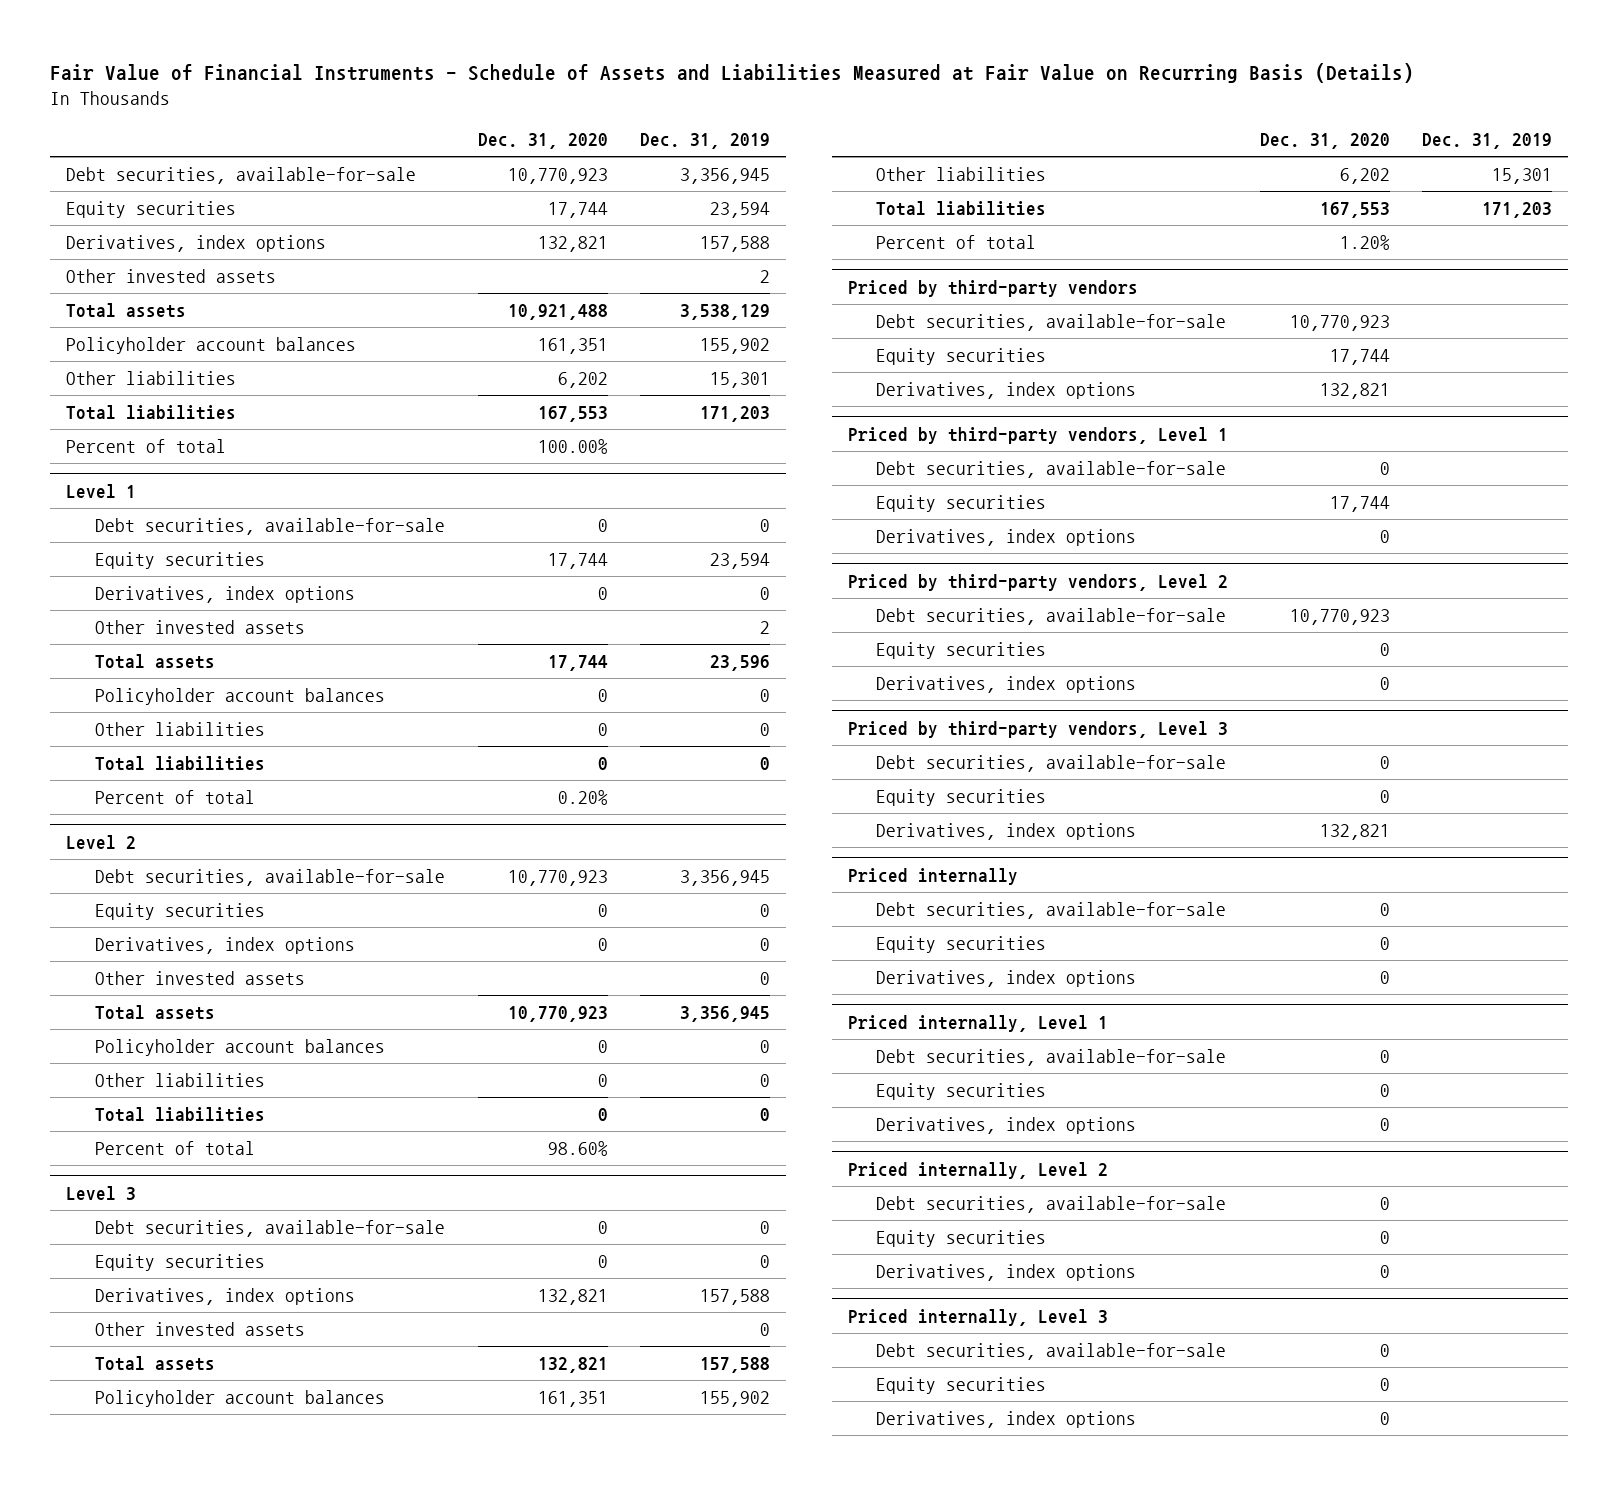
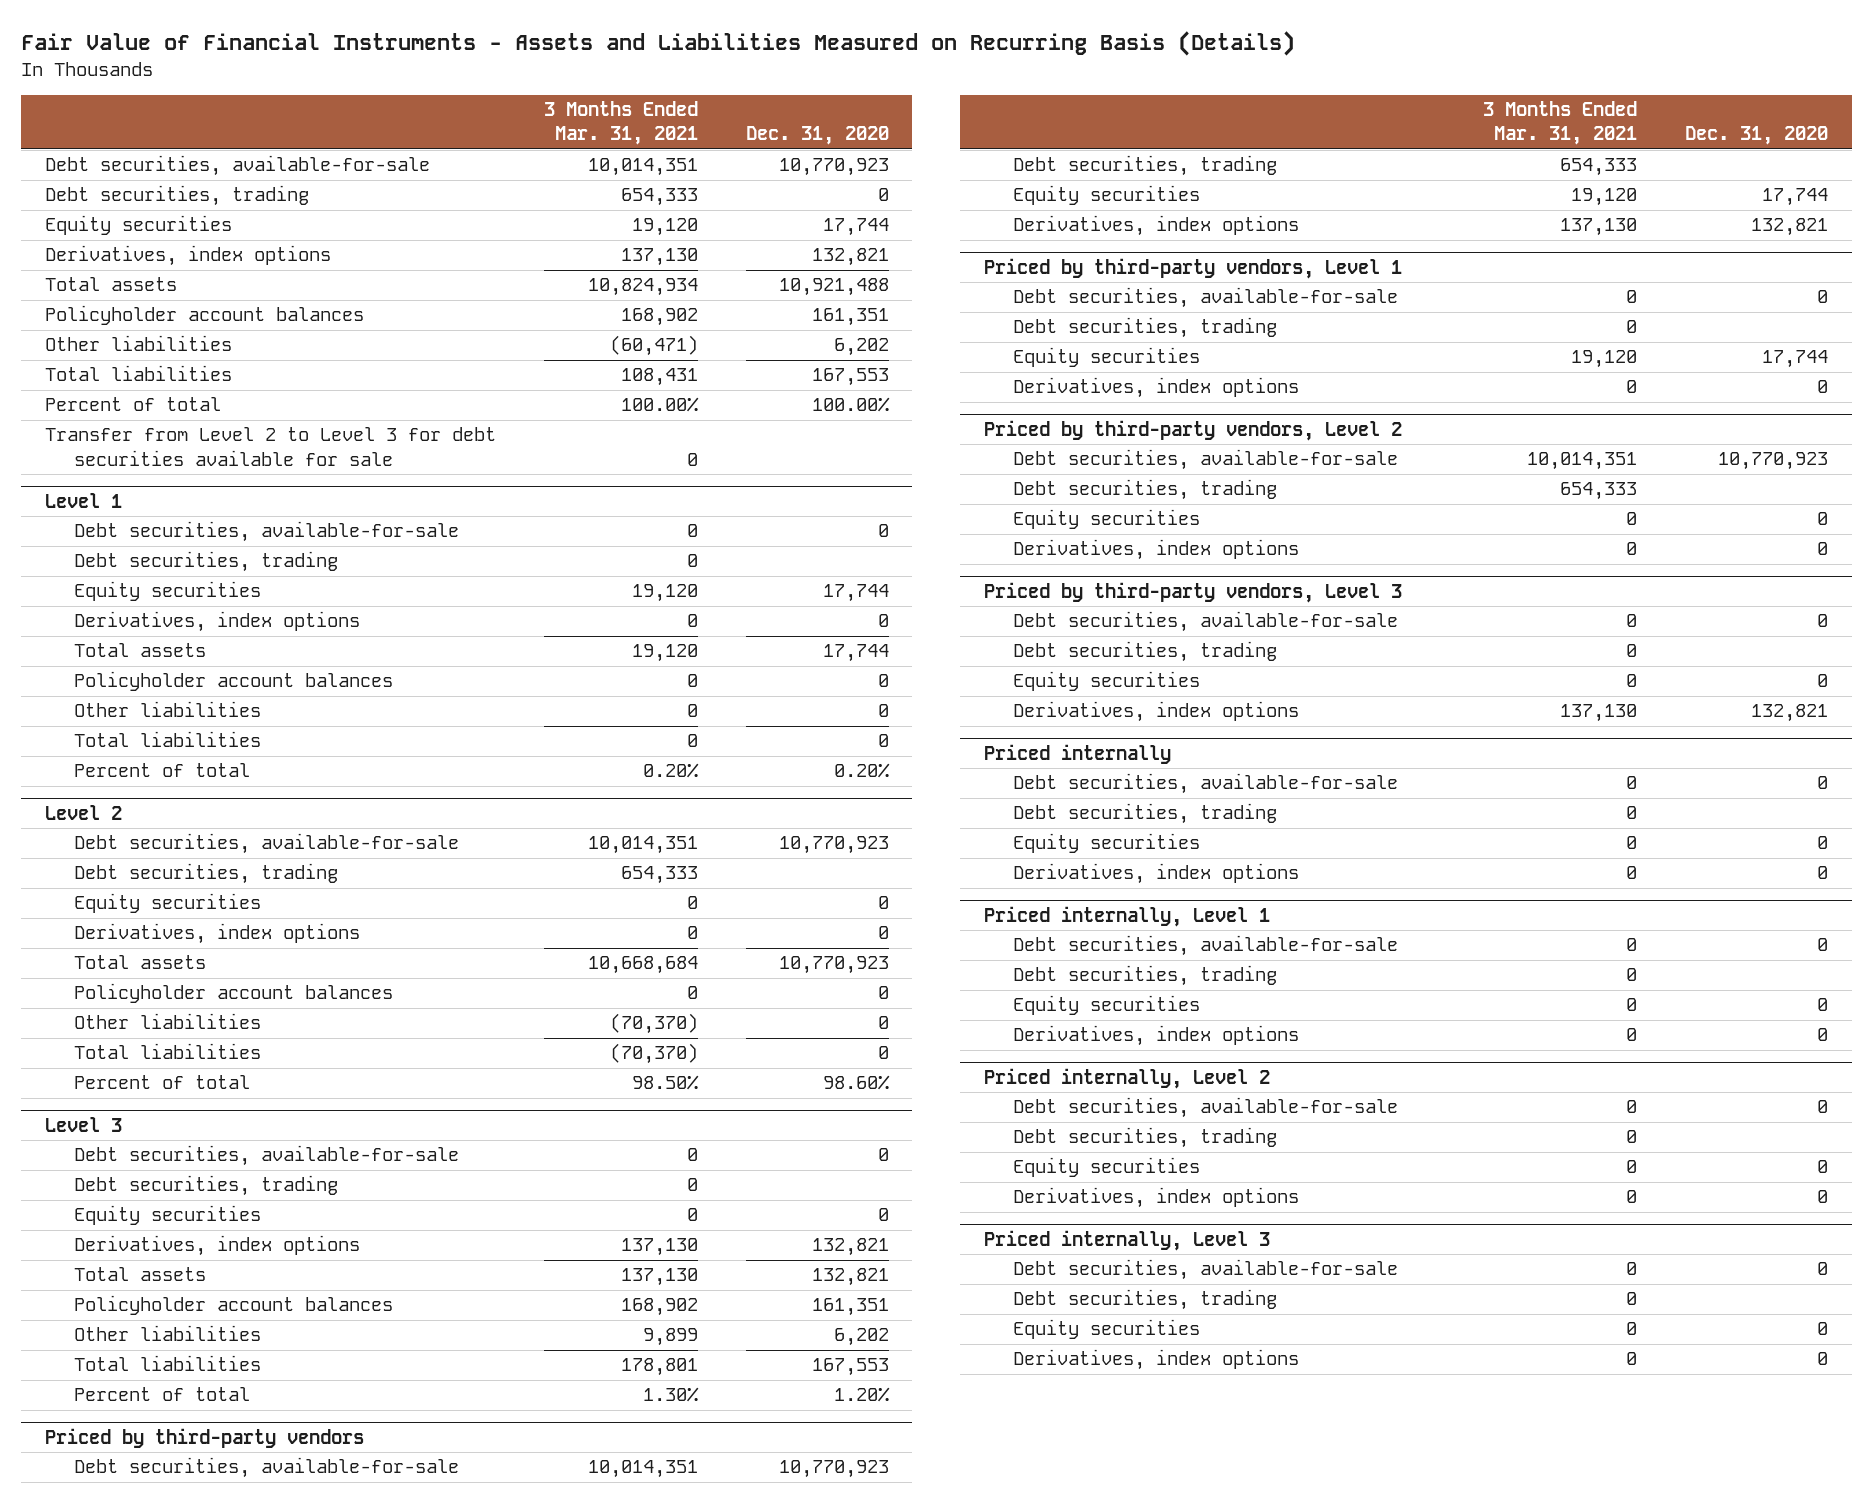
[50,63,1415,84] Fair Value of Financial Instruments - Schedule of Assets and Liabilities Measured at Fair Value on Recurring Basis (Details) -> [20,31,1295,57] Fair Value of Financial Instruments - Assets and Liabilities Measured on Recurring Basis (Details)
[640,133,771,150] Dec. 31, 2019 -> none
none -> [543,100,698,146] 3 Months Ended Mar. 31, 2021
none -> [44,185,309,207] Debt securities, trading
[66,268,277,283] Other invested assets -> none
none -> [44,427,496,466] Transfer from Level 2 to Level 3 for debt securities available for sale
none -> [73,551,338,573] Debt securities, trading
[94,619,305,634] Other invested assets -> none
none -> [73,863,338,885] Debt securities, trading
[94,970,305,985] Other invested assets -> none
none -> [73,1175,338,1197] Debt securities, trading
[94,1321,305,1336] Other invested assets -> none
none -> [1012,155,1277,177] Debt securities, trading
none -> [1012,317,1277,339] Debt securities, trading
none -> [1012,479,1277,501] Debt securities, trading
none -> [1012,641,1277,663] Debt securities, trading
none -> [1012,803,1277,825] Debt securities, trading
none -> [1012,965,1277,987] Debt securities, trading
none -> [1012,1127,1277,1149] Debt securities, trading
none -> [1012,1289,1277,1311] Debt securities, trading

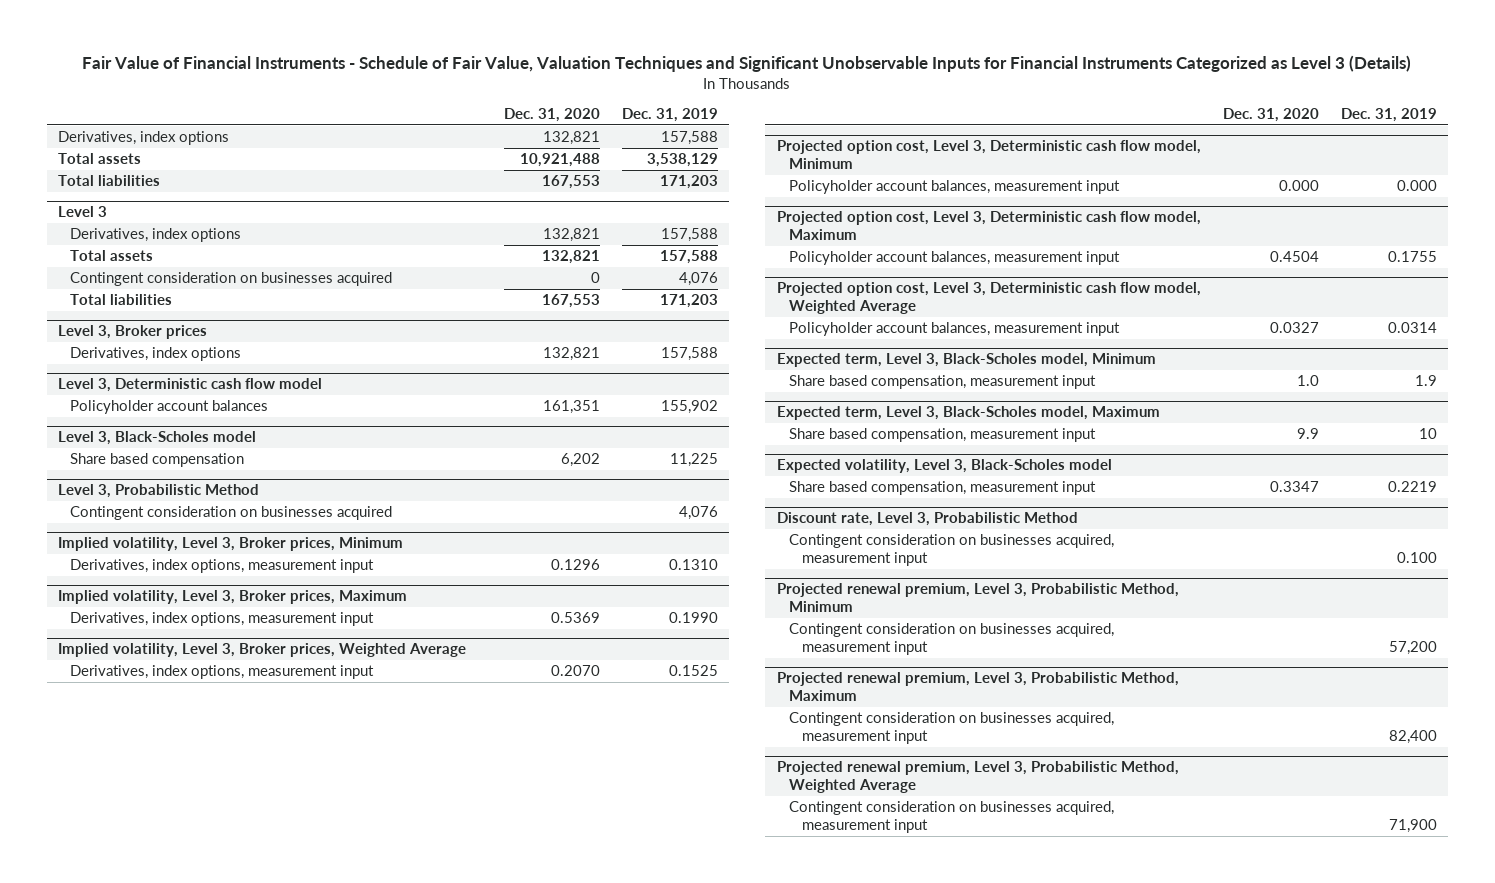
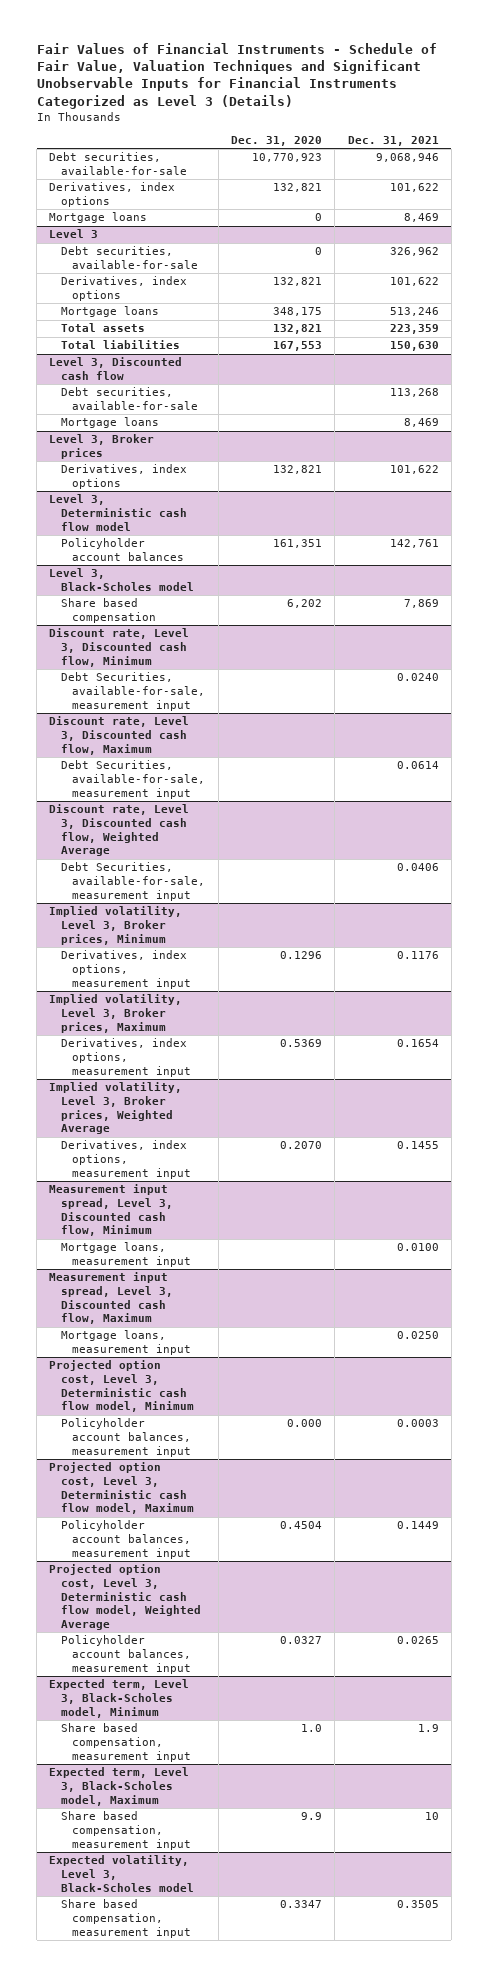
[82,55,1412,73] Fair Value of Financial Instruments - Schedule of Fair Value, Valuation Techniques and Significant Unobservable Inputs for Financial Instruments Categorized as Level 3 (Details) -> [36,42,437,109] Fair Values of Financial Instruments - Schedule of Fair Value, Valuation Techniques and Significant Unobservable Inputs for Financial Instruments Categorized as Level 3 (Details)
[622,108,719,123] Dec. 31, 2019 -> none
none -> [347,136,439,147] Dec. 31, 2021
none -> [49,152,187,176] Debt securities, available-for-sale
[57,153,141,165] Total assets -> none
[57,175,160,187] Total liabilities -> none
none -> [49,212,148,224] Mortgage loans
none -> [60,246,199,270] Debt securities, available-for-sale
none -> [60,306,159,318] Mortgage loans
[70,272,393,287] Contingent consideration on businesses acquired -> none
none -> [49,357,183,381] Level 3, Discounted cash flow
none -> [60,387,199,411] Debt securities, available-for-sale
none -> [60,417,159,429] Mortgage loans
[57,484,259,499] Level 3, Probabilistic Method -> none
[70,506,393,521] Contingent consideration on businesses acquired -> none
none -> [49,628,190,667] Discount rate, Level 3, Discounted cash flow, Minimum
none -> [60,672,206,711] Debt Securities, available-for-sale, measurement input
none -> [49,716,190,755] Discount rate, Level 3, Discounted cash flow, Maximum
none -> [60,760,206,799] Debt Securities, available-for-sale, measurement input
none -> [49,804,190,857] Discount rate, Level 3, Discounted cash flow, Weighted Average
none -> [60,862,206,901] Debt Securities, available-for-sale, measurement input
none -> [49,1184,173,1237] Measurement input spread, Level 3, Discounted cash flow, Minimum
none -> [60,1242,192,1268] Mortgage loans, measurement input
none -> [49,1272,173,1325] Measurement input spread, Level 3, Discounted cash flow, Maximum
none -> [60,1330,192,1356] Mortgage loans, measurement input
[776,512,1078,527] Discount rate, Level 3, Probabilistic Method -> none
[789,534,1115,567] Contingent consideration on businesses acquired, measurement input -> none
[776,583,1179,613] Projected renewal premium, Level 3, Probabilistic Method, Minimum -> none
[789,623,1115,656] Contingent consideration on businesses acquired, measurement input -> none
[776,672,1179,702] Projected renewal premium, Level 3, Probabilistic Method, Maximum -> none
[789,712,1115,745] Contingent consideration on businesses acquired, measurement input -> none
[776,761,1179,794] Projected renewal premium, Level 3, Probabilistic Method, Weighted Average -> none
[789,801,1115,834] Contingent consideration on businesses acquired, measurement input -> none

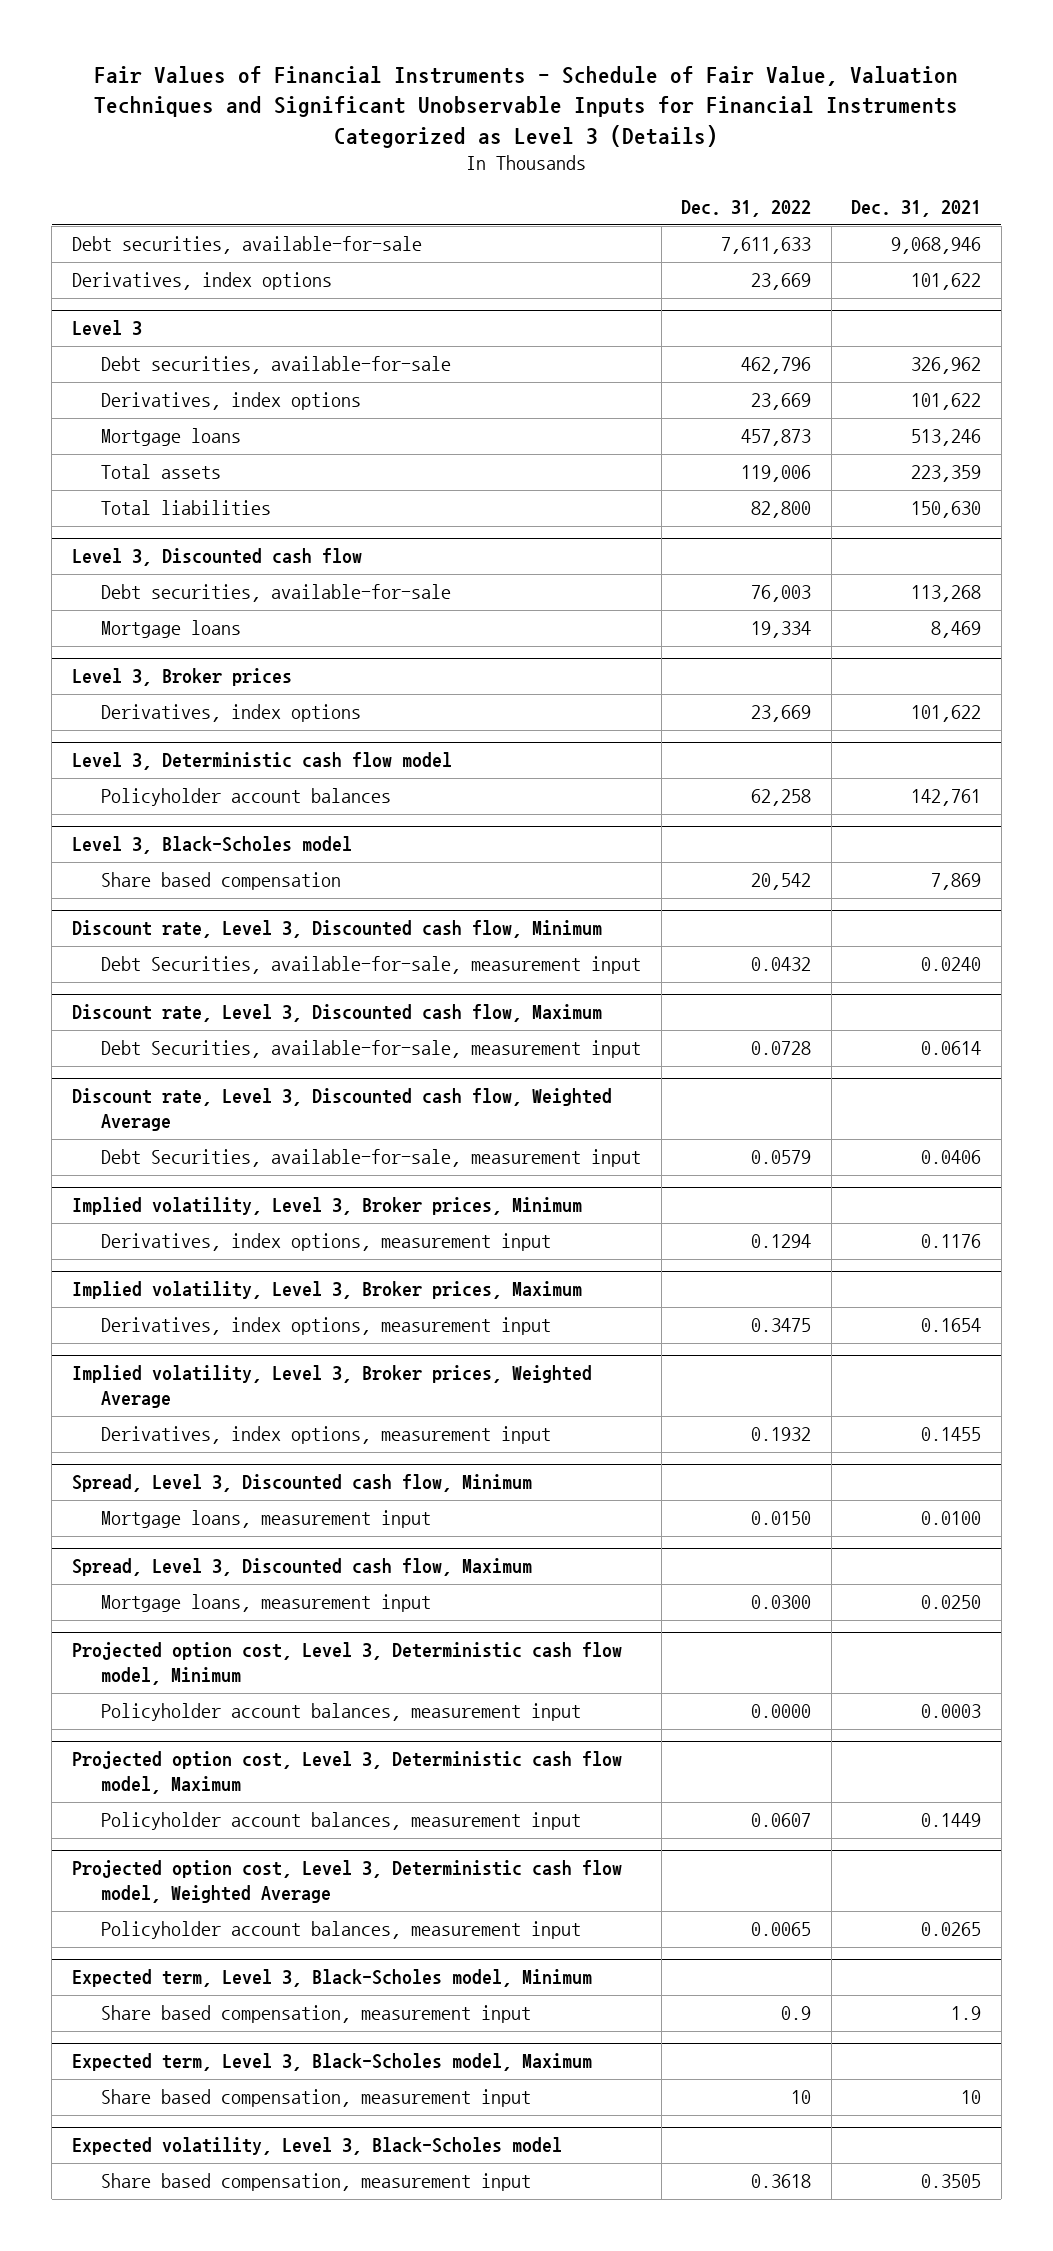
[231,136,323,147] Dec. 31, 2020 -> none
none -> [681,199,812,217] Dec. 31, 2022
[49,212,148,224] Mortgage loans -> none
[49,1184,173,1237] Measurement input spread, Level 3, Discounted cash flow, Minimum -> [71,1474,532,1493] Spread, Level 3, Discounted cash flow, Minimum
[49,1272,173,1325] Measurement input spread, Level 3, Discounted cash flow, Maximum -> [71,1558,532,1577] Spread, Level 3, Discounted cash flow, Maximum

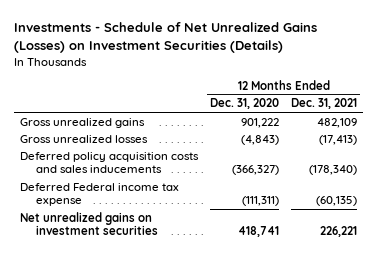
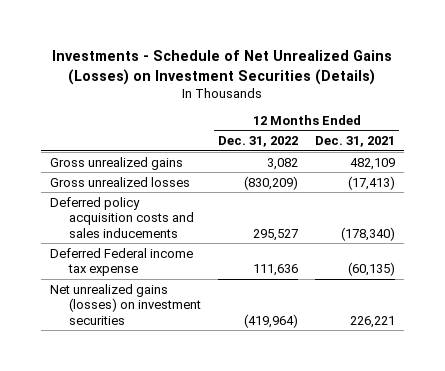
[210,98,280,110] Dec. 31, 2020 -> none
none -> [218,136,299,148] Dec. 31, 2022
[20,211,158,236] Net unrealized gains on investment securities -> [49,283,202,325] Net unrealized gains (losses) on investment securities

